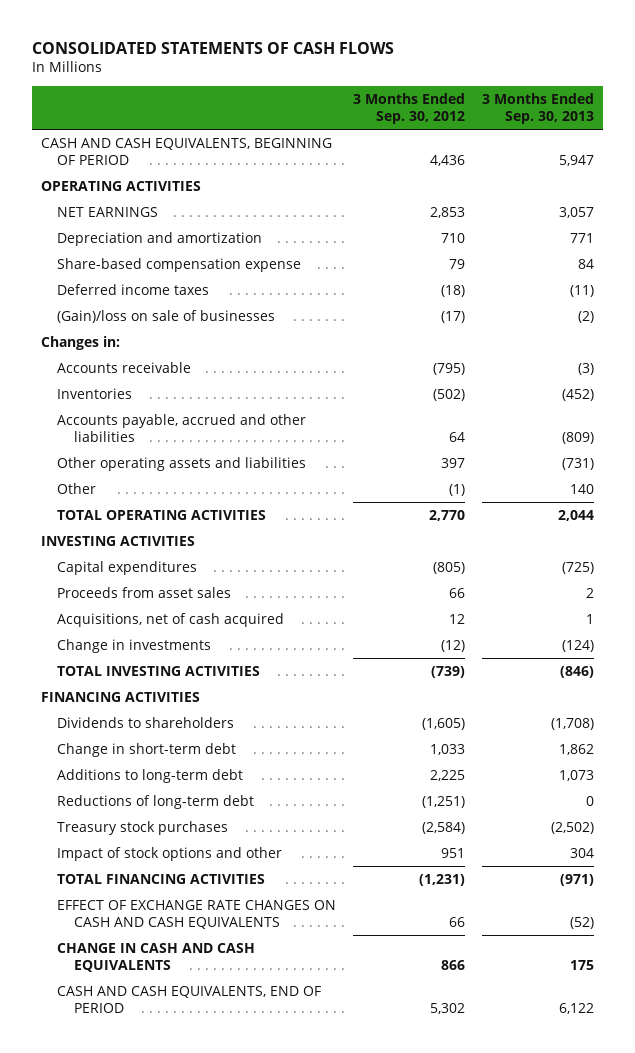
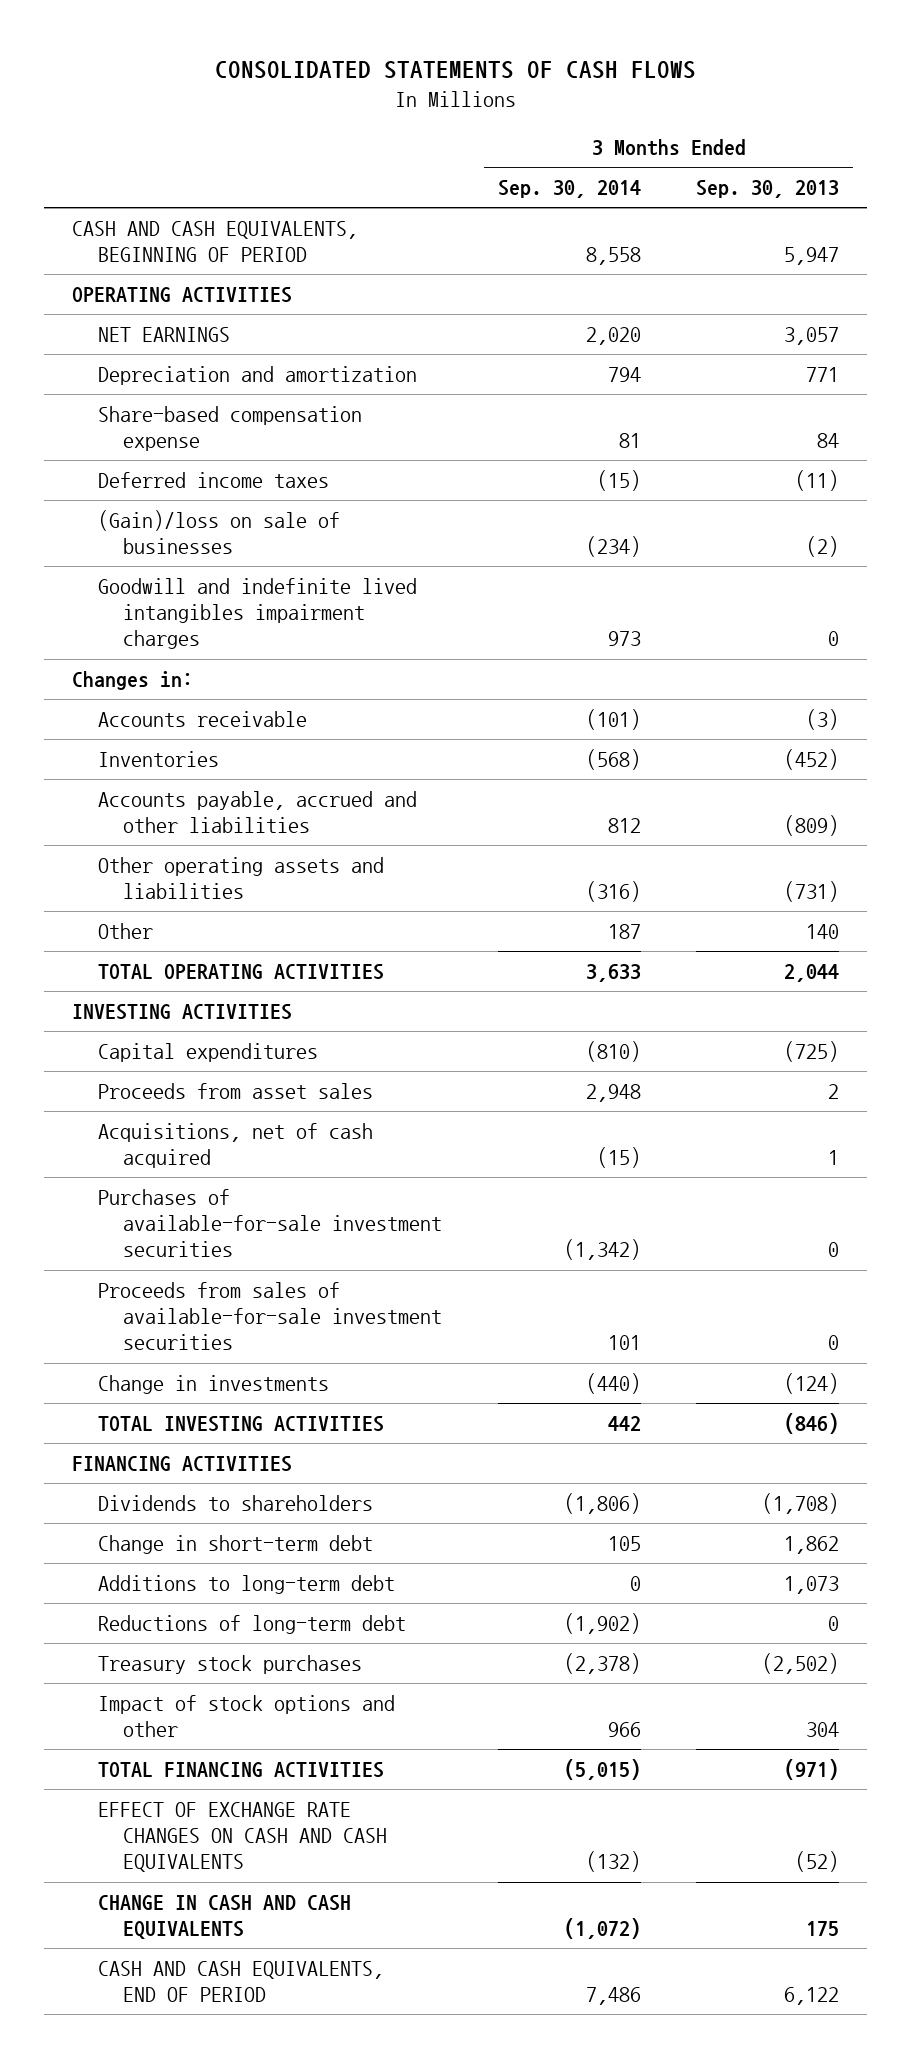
[353,93,466,125] 3 Months Ended Sep. 30, 2012 -> none
none -> [497,179,641,198] Sep. 30, 2014
none -> [97,577,417,650] Goodwill and indefinite lived intangibles impairment charges
none -> [97,1188,443,1258] Purchases of available-for-sale investment securities
none -> [97,1281,443,1351] Proceeds from sales of available-for-sale investment securities

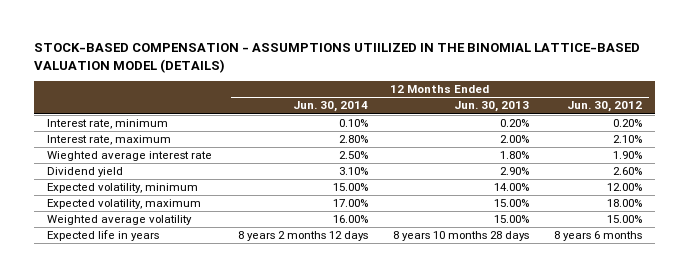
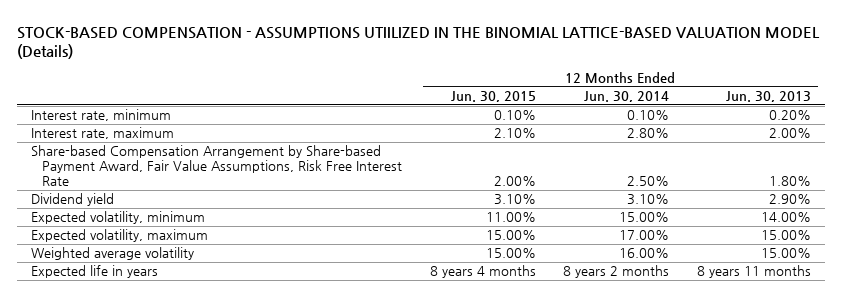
[34,43,641,73] STOCK-BASED COMPENSATION - ASSUMPTIONS UTIILIZED IN THE BINOMIAL LATTICE-BASED VALUATION MODEL (DETAILS) -> [17,26,821,60] STOCK-BASED COMPENSATION - ASSUMPTIONS UTIILIZED IN THE BINOMIAL LATTICE-BASED VALUATION MODEL (Details)
[567,101,643,113] Jun. 30, 2012 -> none
none -> [450,91,536,103] Jun. 30, 2015
[47,151,213,162] Wieghted average interest rate -> [31,145,402,187] Share-based Compensation Arrangement by Share-based Payment Award, Fair Value Assumptions, Risk Free Interest Rate
[237,231,368,242] 8 years 2 months 12 days -> [563,265,670,279] 8 years 2 months
[392,231,529,242] 8 years 10 months 28 days -> [697,265,812,279] 8 years 11 months

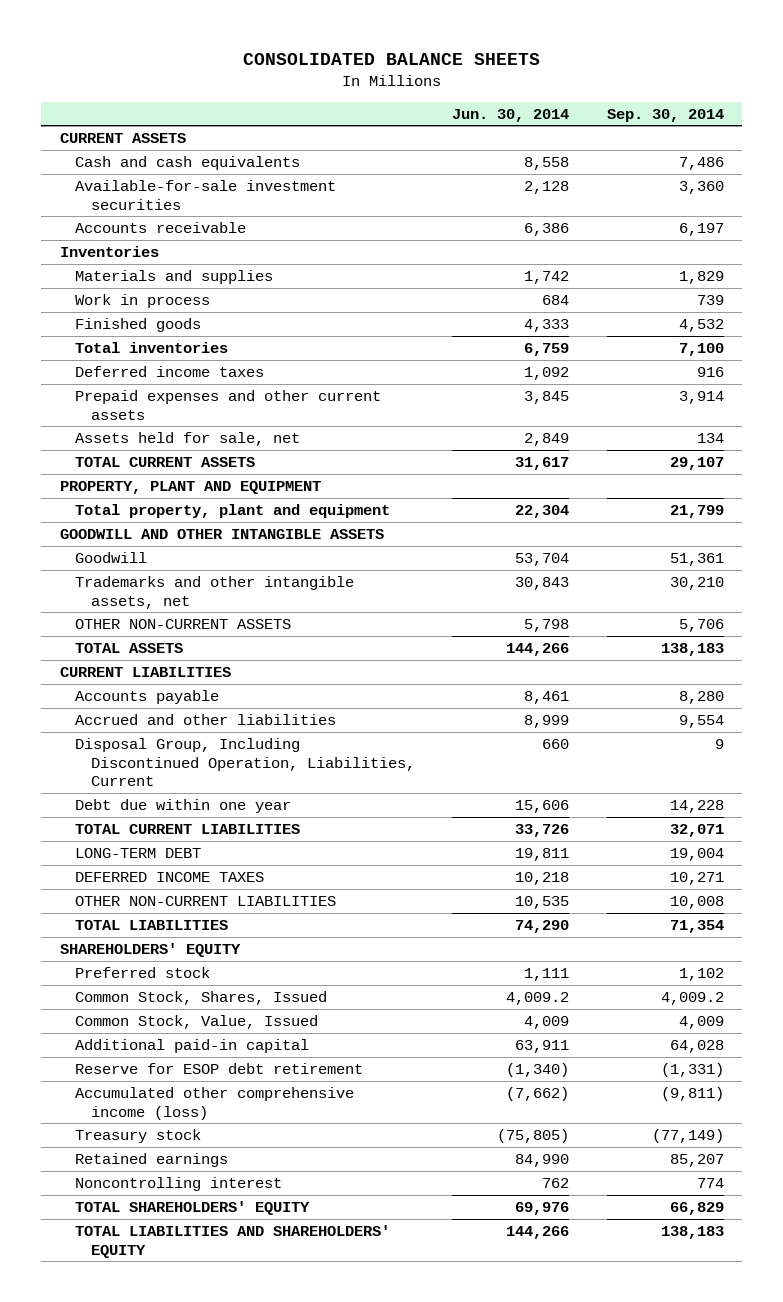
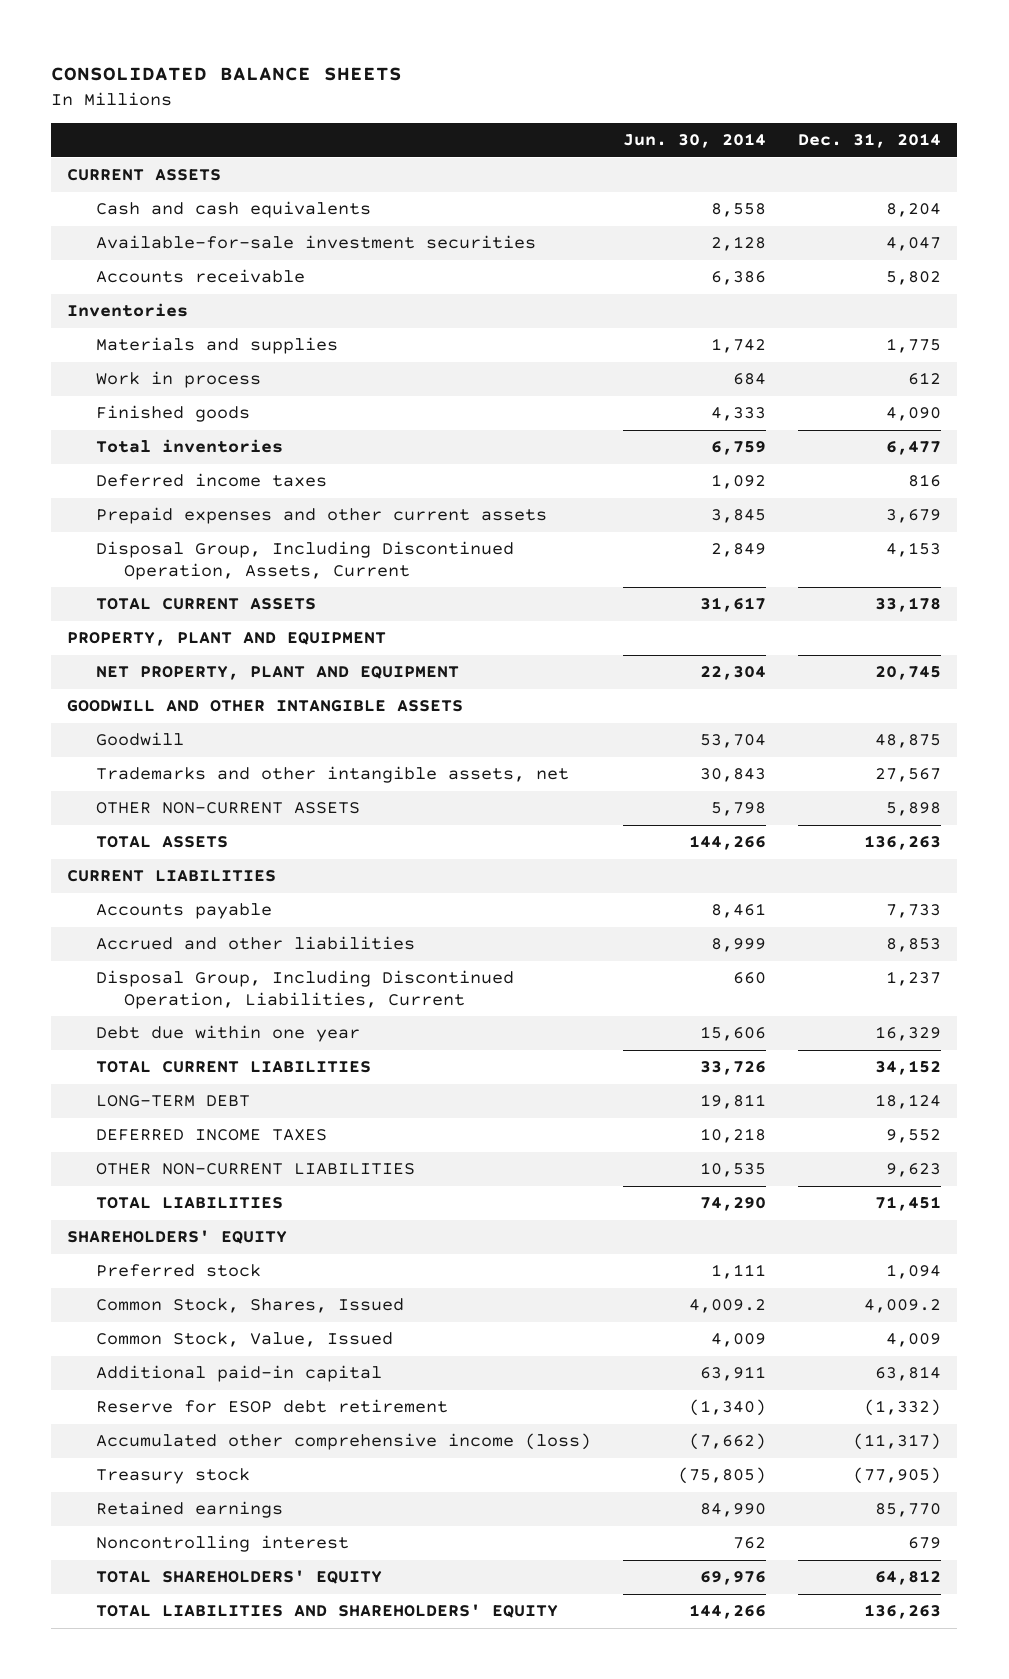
[606,108,724,122] Sep. 30, 2014 -> none
none -> [798,133,942,149] Dec. 31, 2014
[75,431,301,446] Assets held for sale, net -> [95,541,514,580] Disposal Group, Including Discontinued Operation, Assets, Current
[75,503,391,518] Total property, plant and equipment -> [95,666,459,681] NET PROPERTY, PLANT AND EQUIPMENT

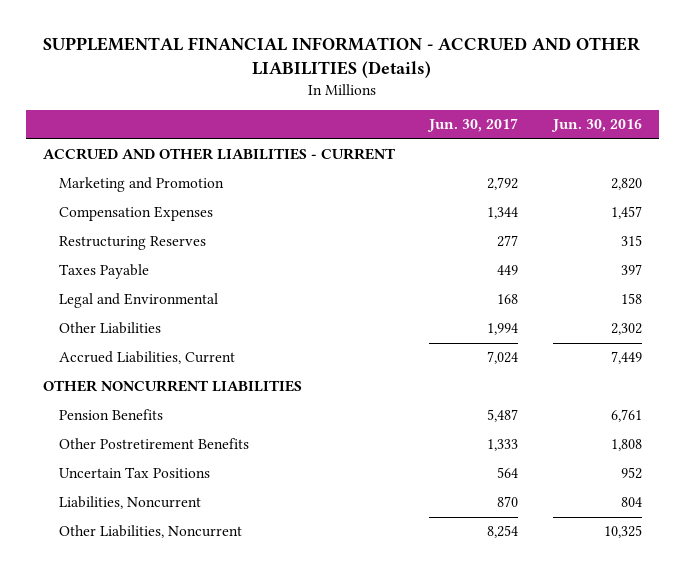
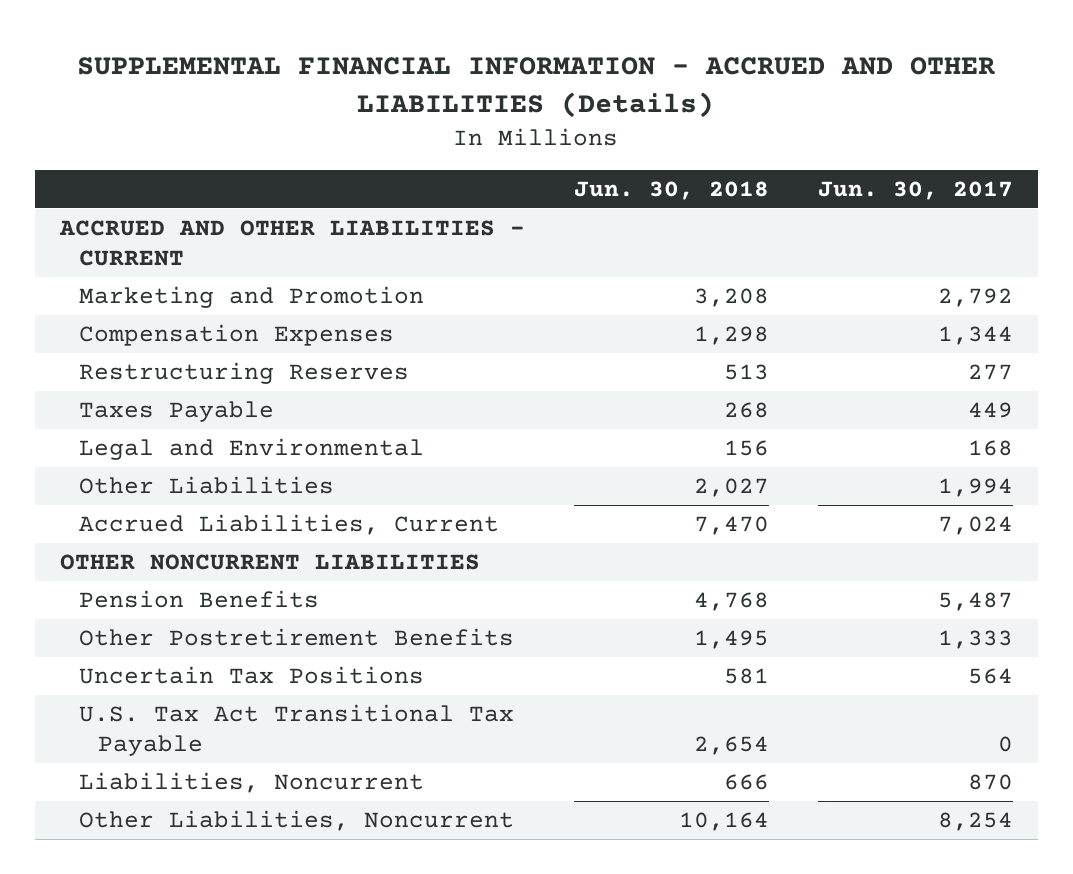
[550,119,642,133] Jun. 30, 2016 -> none
none -> [573,180,769,200] Jun. 30, 2018
none -> [79,704,515,756] U.S. Tax Act Transitional Tax Payable

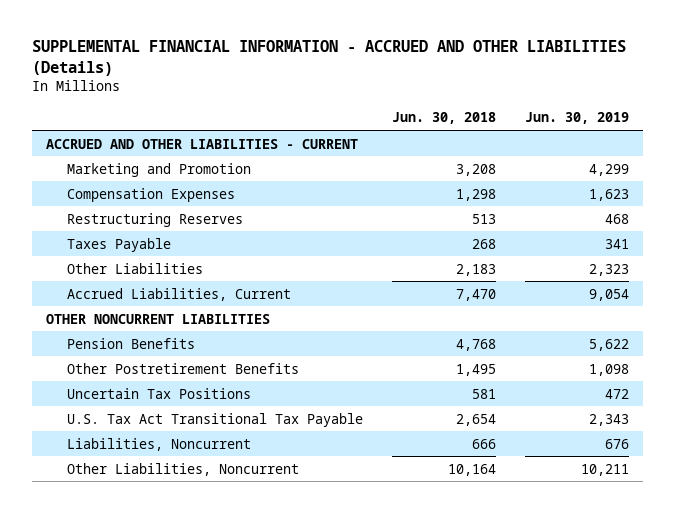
[817,180,1013,200] Jun. 30, 2017 -> none
none -> [524,112,629,125] Jun. 30, 2019
[79,438,425,461] Legal and Environmental -> none
[693,478,769,498] 2,027 -> [455,263,496,276] 2,183

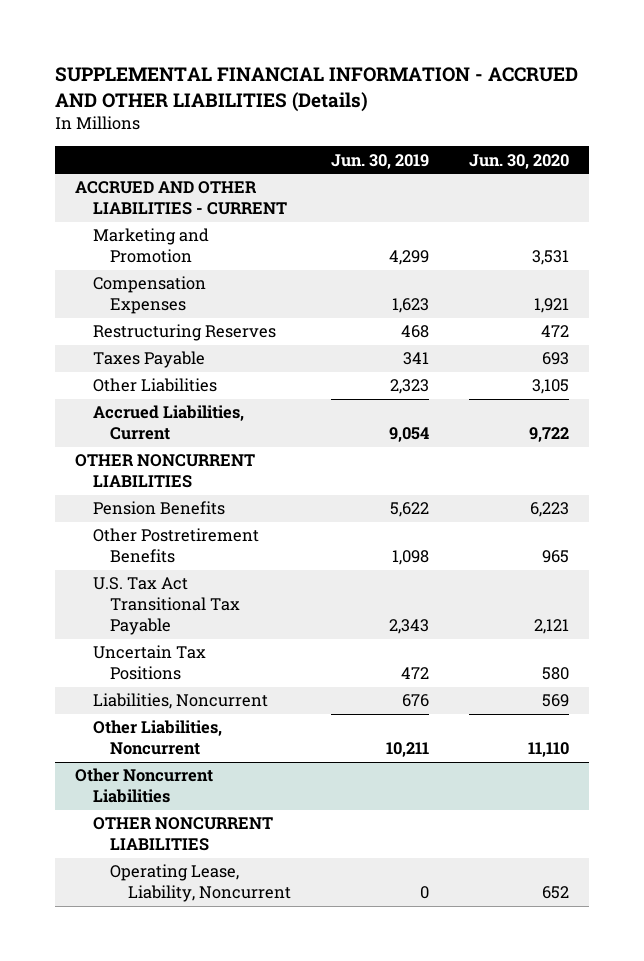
[391,112,496,125] Jun. 30, 2018 -> none
none -> [468,153,569,169] Jun. 30, 2020
[66,387,251,399] Uncertain Tax Positions -> [92,645,206,681] Uncertain Tax Positions
none -> [75,768,214,804] Other Noncurrent Liabilities
none -> [92,817,273,852] OTHER NONCURRENT LIABILITIES
none -> [110,864,291,903] Operating Lease, Liability, Noncurrent

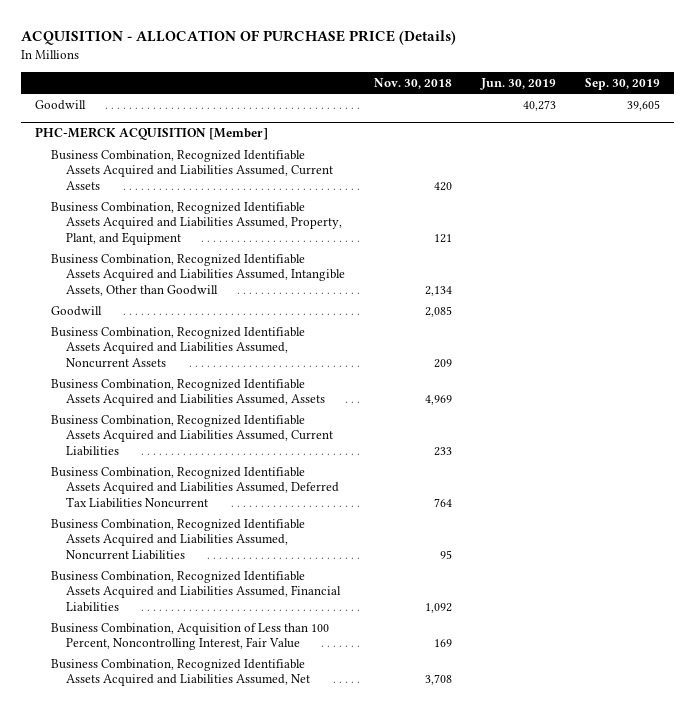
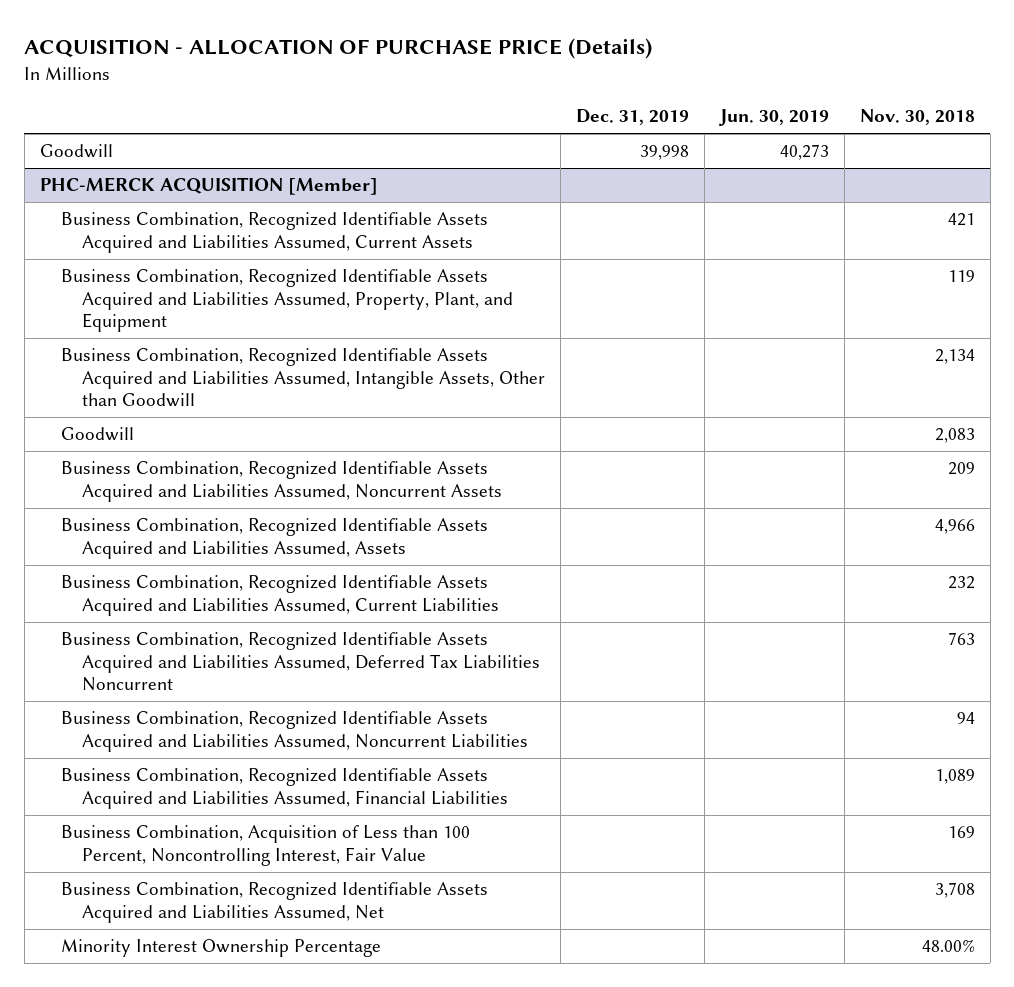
[584,78,660,91] Sep. 30, 2019 -> none
none -> [575,109,689,126] Dec. 31, 2019
[434,182,453,192] 420 -> [947,213,975,227] 421
[434,234,453,244] 121 -> [947,270,975,283] 119
[425,305,453,317] 2,085 -> [934,428,975,444] 2,083
[425,395,453,406] 4,969 -> [934,519,975,535] 4,966
[434,447,453,457] 233 -> [947,576,975,590] 232
[434,498,453,508] 764 -> [947,632,975,646] 763
[440,550,453,560] 95 -> [956,712,975,725] 94
[425,603,453,614] 1,092 -> [934,769,975,785] 1,089
none -> [60,939,381,958] Minority Interest Ownership Percentage

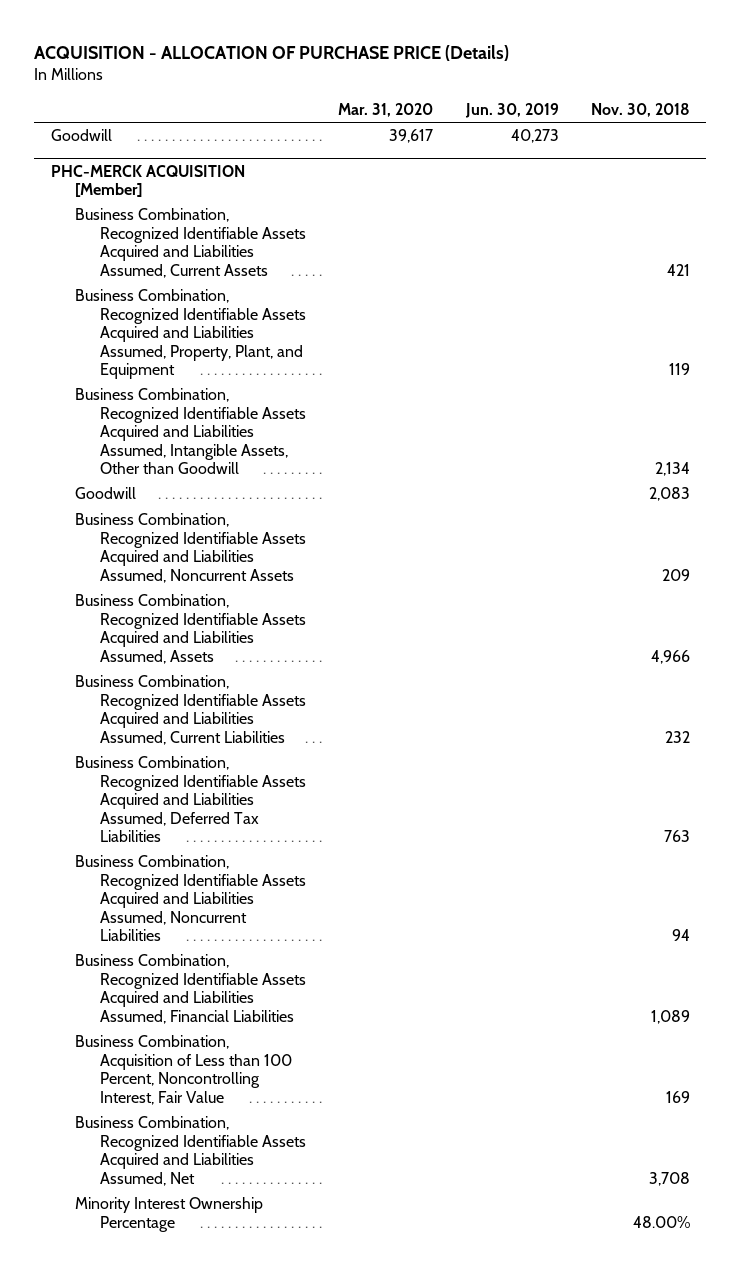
[575,109,689,126] Dec. 31, 2019 -> none
none -> [338,102,434,117] Mar. 31, 2020
[60,632,540,692] Business Combination, Recognized Identifiable Assets Acquired and Liabilities Assumed, Deferred Tax Liabilities Noncurrent -> [75,756,306,843] Business Combination, Recognized Identifiable Assets Acquired and Liabilities Assumed, Deferred Tax Liabilities

